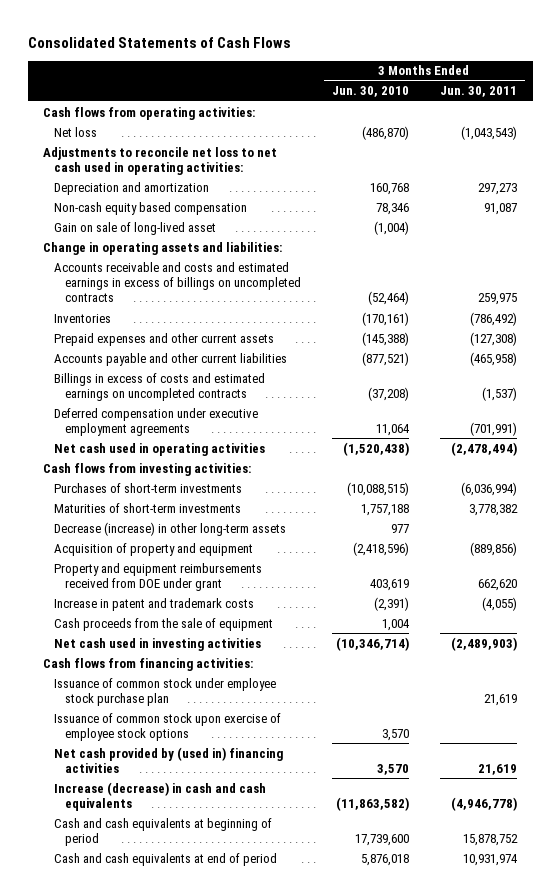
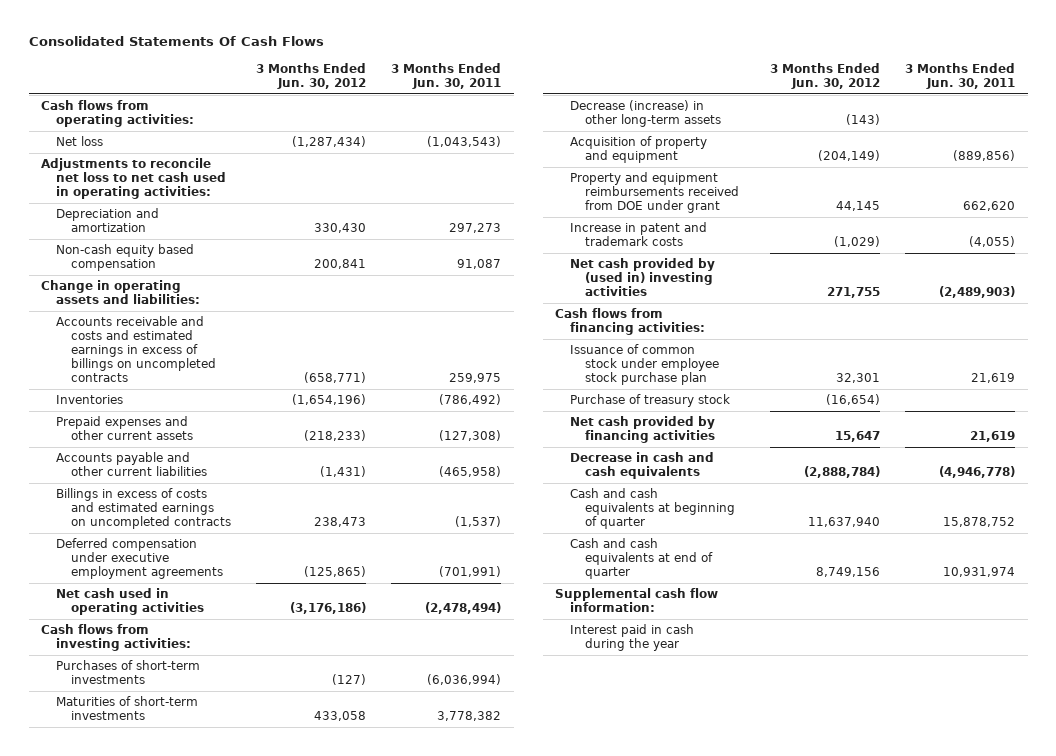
[27,36,291,48] Consolidated Statements of Cash Flows -> [28,36,324,47] Consolidated Statements Of Cash Flows
[331,86,409,98] Jun. 30, 2010 -> none
none -> [255,62,366,89] 3 Months Ended Jun. 30, 2012
[53,221,216,235] Gain on sale of long-lived asset -> none
[53,617,273,631] Cash proceeds from the sale of equipment -> none
[53,637,261,651] Net cash used in investing activities -> [569,258,715,296] Net cash provided by (used in) investing activities
[53,712,281,741] Issuance of common stock upon exercise of employee stock options -> none
none -> [569,394,730,408] Purchase of treasury stock
[53,746,283,773] Net cash provided by (used in) financing activities -> [569,416,715,444] Net cash provided by financing activities
[53,781,266,811] Increase (decrease) in cash and cash equivalents -> [569,452,714,480] Decrease in cash and cash equivalents
[53,817,272,846] Cash and cash equivalents at beginning of period -> [569,488,735,529] Cash and cash equivalents at beginning of quarter
[53,852,277,866] Cash and cash equivalents at end of period -> [569,538,713,579] Cash and cash equivalents at end of quarter
none -> [555,588,719,613] Supplemental cash flow information:
none -> [569,624,694,652] Interest paid in cash during the year

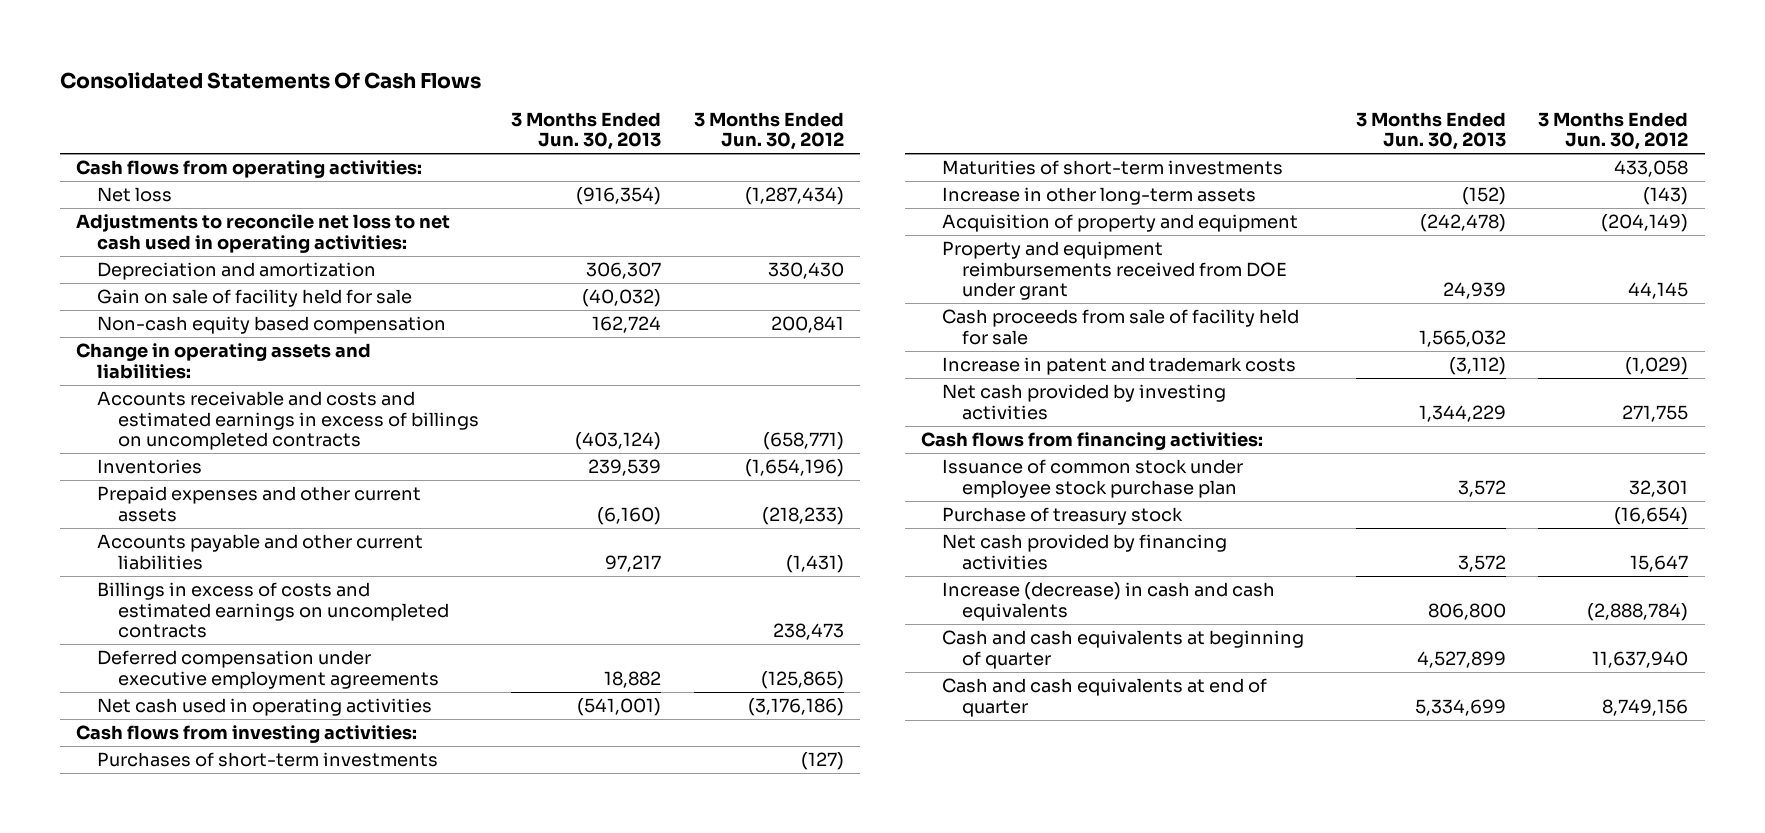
[391,62,502,89] 3 Months Ended Jun. 30, 2011 -> none
none -> [511,111,662,151] 3 Months Ended Jun. 30, 2013
none -> [97,289,413,308] Gain on sale of facility held for sale
[569,100,721,128] Decrease (increase) in other long-term assets -> [941,187,1256,206] Increase in other long-term assets
none -> [941,309,1299,345] Cash proceeds from sale of facility held for sale
[569,258,715,296] Net cash provided by (used in) investing activities -> [941,384,1226,420] Net cash provided by investing activities
[569,452,714,480] Decrease in cash and cash equivalents -> [941,582,1275,621] Increase (decrease) in cash and cash equivalents
[555,588,719,613] Supplemental cash flow information: -> none
[569,624,694,652] Interest paid in cash during the year -> none

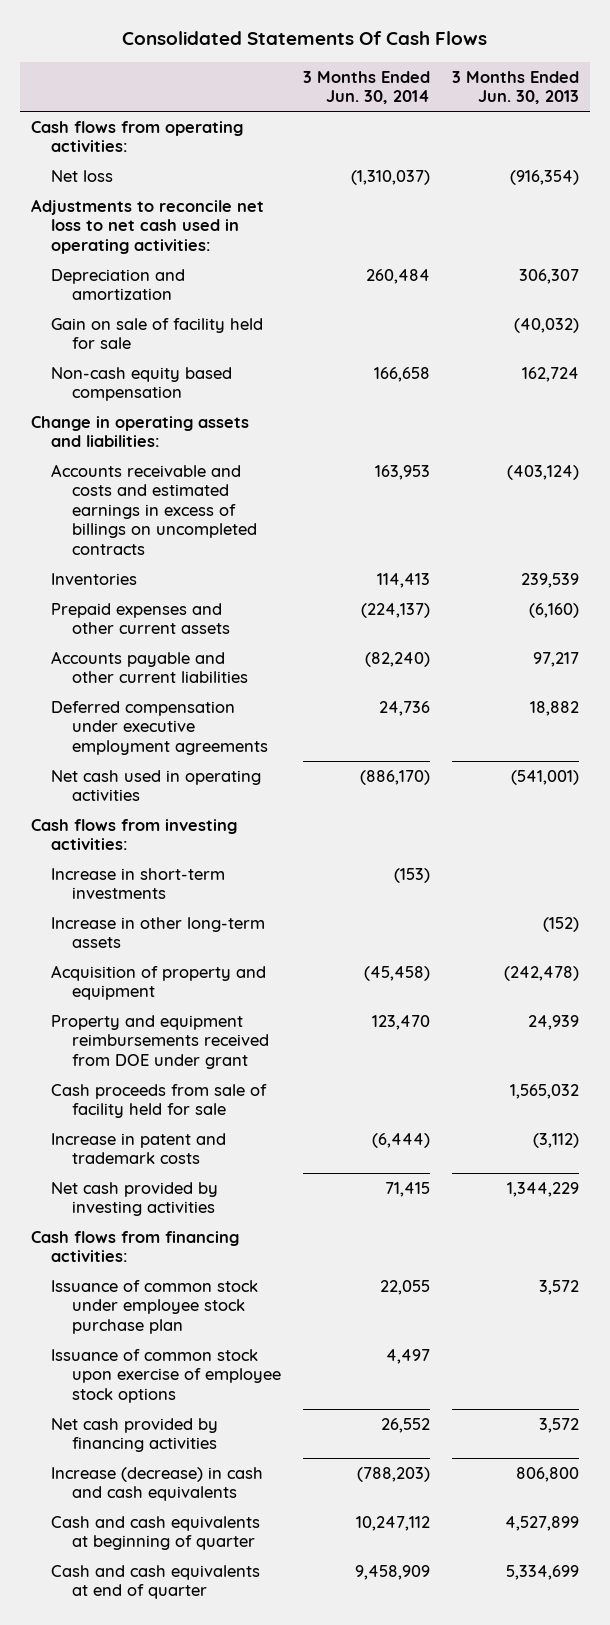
[693,111,844,151] 3 Months Ended Jun. 30, 2012 -> none
none -> [303,70,431,105] 3 Months Ended Jun. 30, 2014
[97,582,449,639] Billings in excess of costs and estimated earnings on uncompleted contracts -> none
[941,160,1283,176] Maturities of short-term investments -> none
[97,752,439,768] Purchases of short-term investments -> [51,867,226,900] Increase in short-term investments
[941,507,1183,526] Purchase of treasury stock -> none
none -> [51,1348,282,1403] Issuance of common stock upon exercise of employee stock options

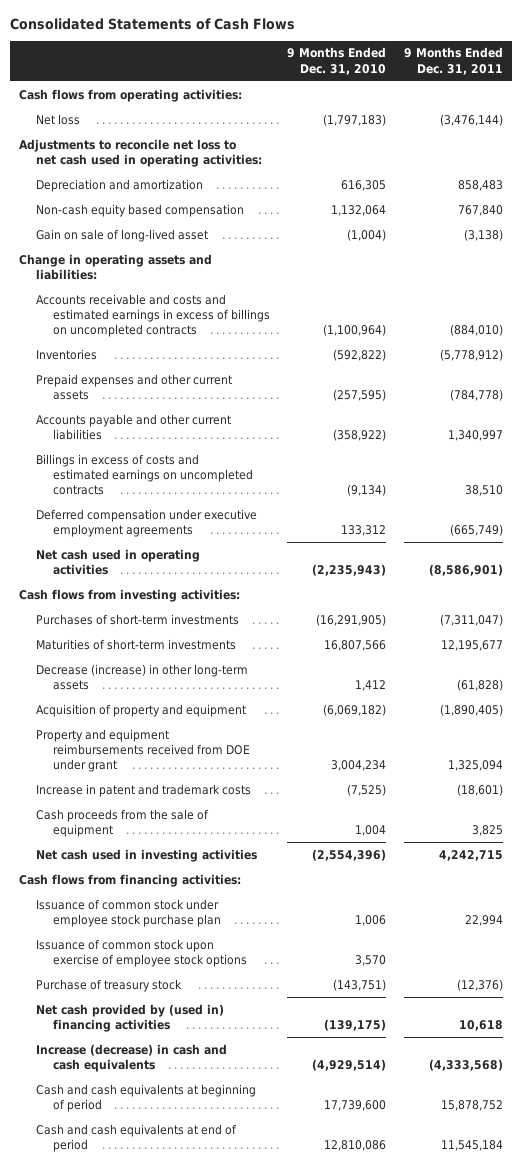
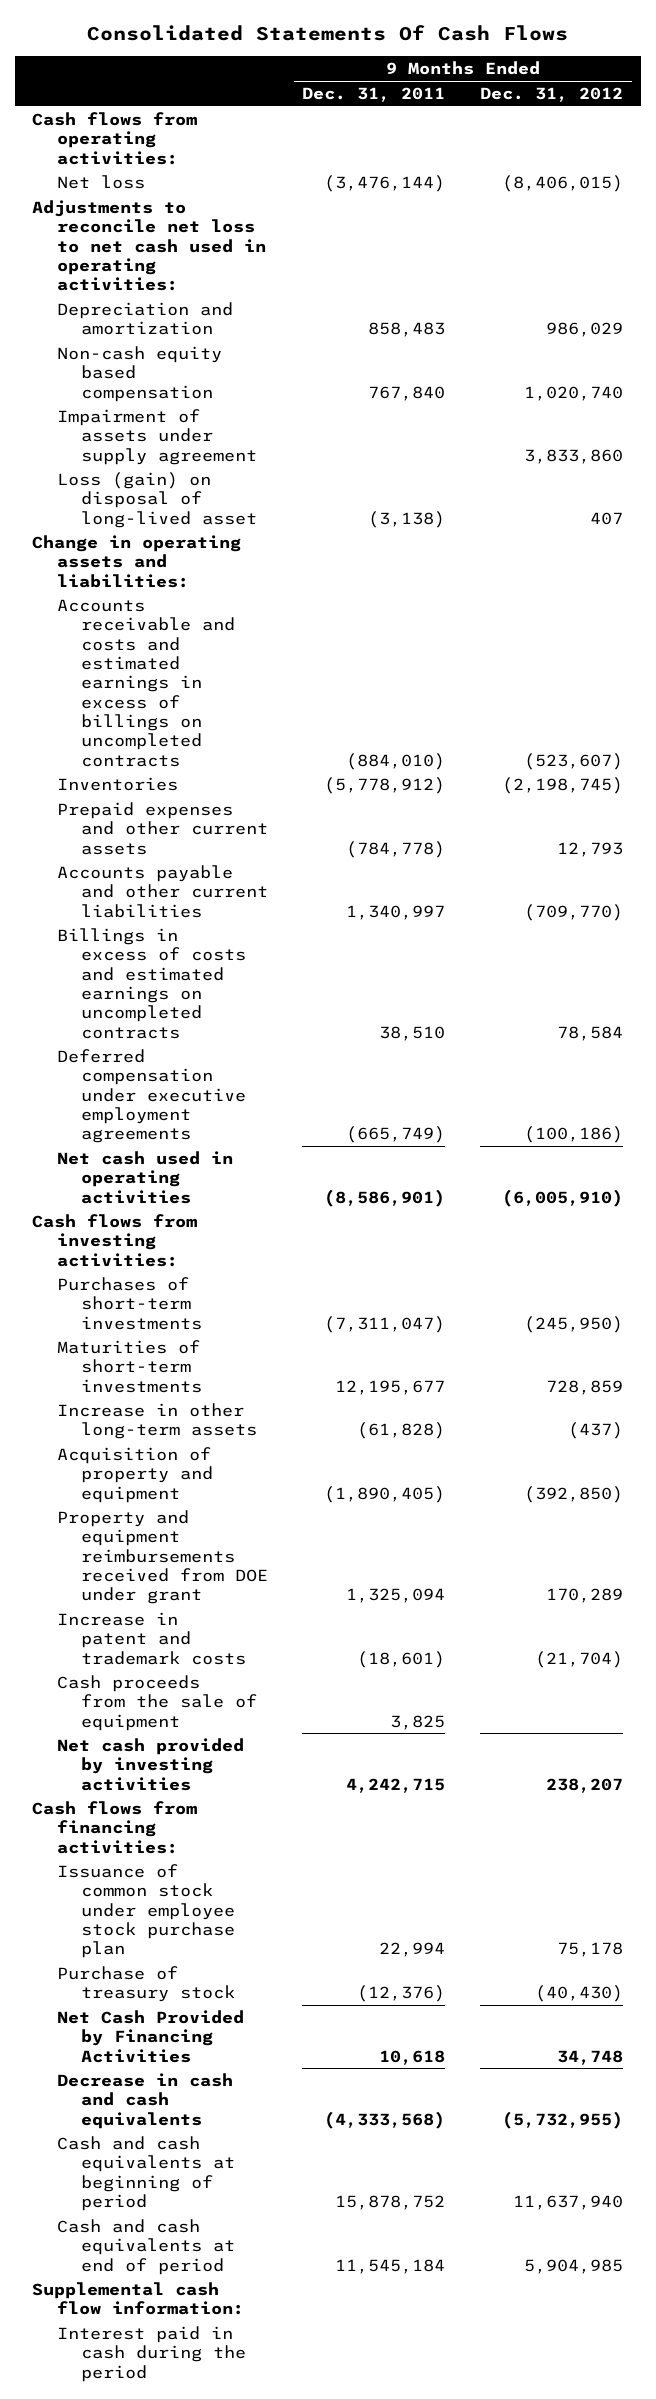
[9,17,295,30] Consolidated Statements of Cash Flows -> [86,25,568,42] Consolidated Statements Of Cash Flows
[287,47,387,75] 9 Months Ended Dec. 31, 2010 -> none
none -> [480,87,624,103] Dec. 31, 2012
none -> [56,408,257,465] Impairment of assets under supply agreement
[35,228,208,242] Gain on sale of long-lived asset -> [56,471,257,528] Loss (gain) on disposal of long-lived asset
[35,663,248,691] Decrease (increase) in other long-term assets -> [56,1402,257,1440] Increase in other long-term assets
[35,848,257,862] Net cash used in investing activities -> [56,1737,244,1791] Net cash provided by investing activities
[35,938,247,968] Issuance of common stock upon exercise of employee stock options -> none
[35,1003,224,1033] Net cash provided by (used in) financing activities -> [56,2009,244,2063] Net Cash Provided by Financing Activities
[35,1043,227,1073] Increase (decrease) in cash and cash equivalents -> [56,2072,233,2129] Decrease in cash and cash equivalents
none -> [32,2281,244,2316] Supplemental cash flow information:
none -> [56,2325,246,2382] Interest paid in cash during the period

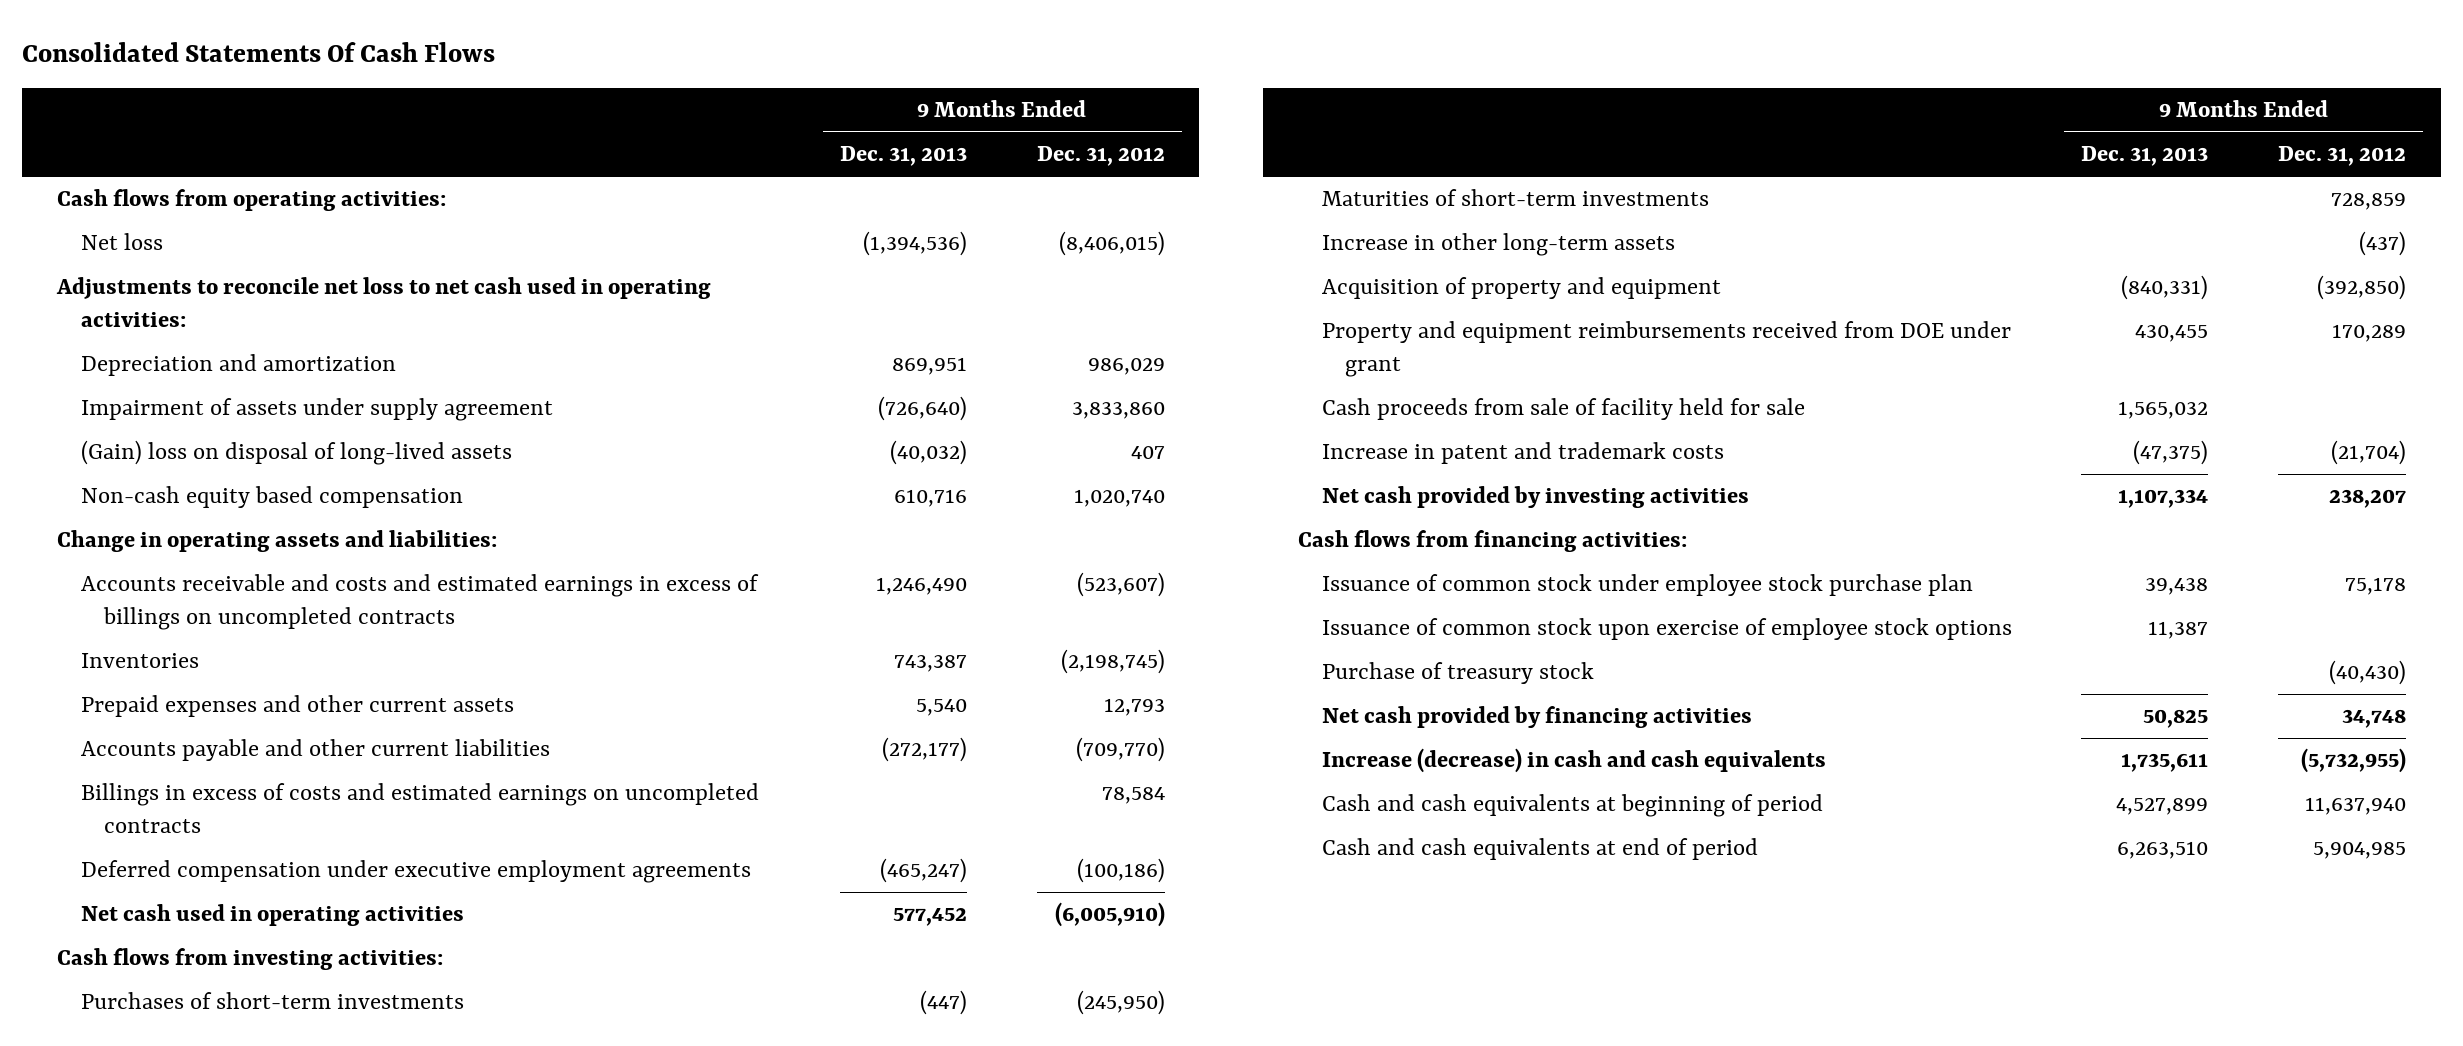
[302,87,446,103] Dec. 31, 2011 -> none
none -> [840,146,968,167] Dec. 31, 2013
[56,471,257,528] Loss (gain) on disposal of long-lived asset -> [80,440,512,466] (Gain) loss on disposal of long-lived assets
[56,345,222,402] Non-cash equity based compensation -> [80,486,463,509] Non-cash equity based compensation
none -> [1321,398,1805,421] Cash proceeds from sale of facility held for sale
[56,1674,257,1731] Cash proceeds from the sale of equipment -> none
none -> [1321,618,2012,641] Issuance of common stock upon exercise of employee stock options
[56,2009,244,2063] Net Cash Provided by Financing Activities -> [1321,706,1752,729] Net cash provided by financing activities
[56,2072,233,2129] Decrease in cash and cash equivalents -> [1321,748,1826,774] Increase (decrease) in cash and cash equivalents
[32,2281,244,2316] Supplemental cash flow information: -> none
[56,2325,246,2382] Interest paid in cash during the period -> none

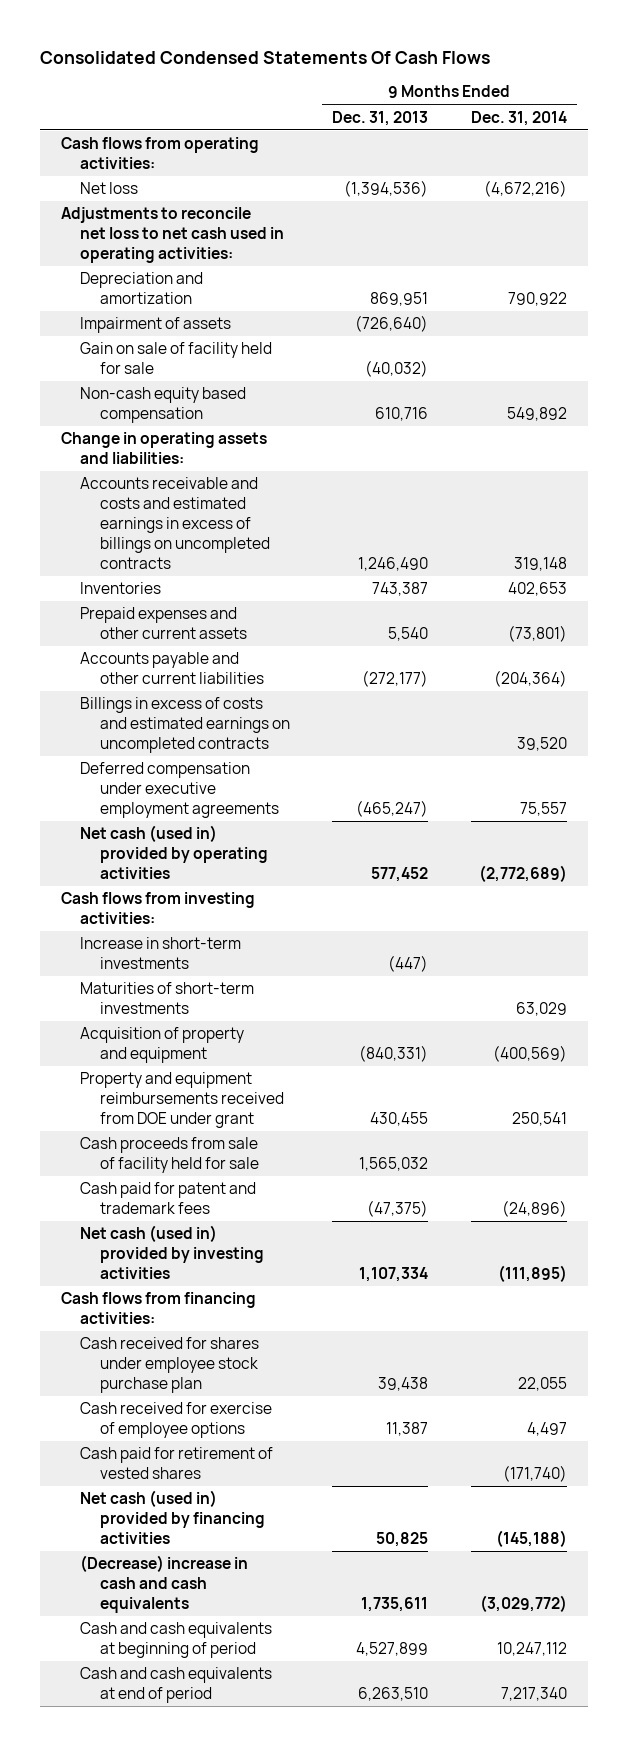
[22,41,496,62] Consolidated Statements Of Cash Flows -> [39,50,490,64] Consolidated Condensed Statements Of Cash Flows
[1036,146,1165,167] Dec. 31, 2012 -> none
none -> [470,110,567,126] Dec. 31, 2014
[80,398,553,422] Impairment of assets under supply agreement -> [80,317,232,334] Impairment of assets
[80,440,512,466] (Gain) loss on disposal of long-lived assets -> [80,342,273,375] Gain on sale of facility held for sale
[80,904,464,927] Net cash used in operating activities -> [80,825,269,879] Net cash (used in) provided by operating activities
[80,992,464,1010] Purchases of short-term investments -> [80,937,242,970] Increase in short-term investments
[1321,233,1675,257] Increase in other long-term assets -> none
[1321,442,1724,465] Increase in patent and trademark costs -> [80,1182,257,1215] Cash paid for patent and trademark fees
[1321,486,1749,509] Net cash provided by investing activities -> [80,1225,265,1279] Net cash (used in) provided by investing activities
[1321,662,1594,685] Purchase of treasury stock -> none
[1321,574,1973,597] Issuance of common stock under employee stock purchase plan -> [80,1337,260,1393] Cash received for shares under employee stock purchase plan
[1321,618,2012,641] Issuance of common stock upon exercise of employee stock options -> [80,1402,273,1439] Cash received for exercise of employee options
none -> [80,1447,274,1480] Cash paid for retirement of vested shares
[1321,706,1752,729] Net cash provided by financing activities -> [80,1490,266,1544] Net cash (used in) provided by financing activities
[1321,748,1826,774] Increase (decrease) in cash and cash equivalents -> [80,1555,249,1613] (Decrease) increase in cash and cash equivalents

